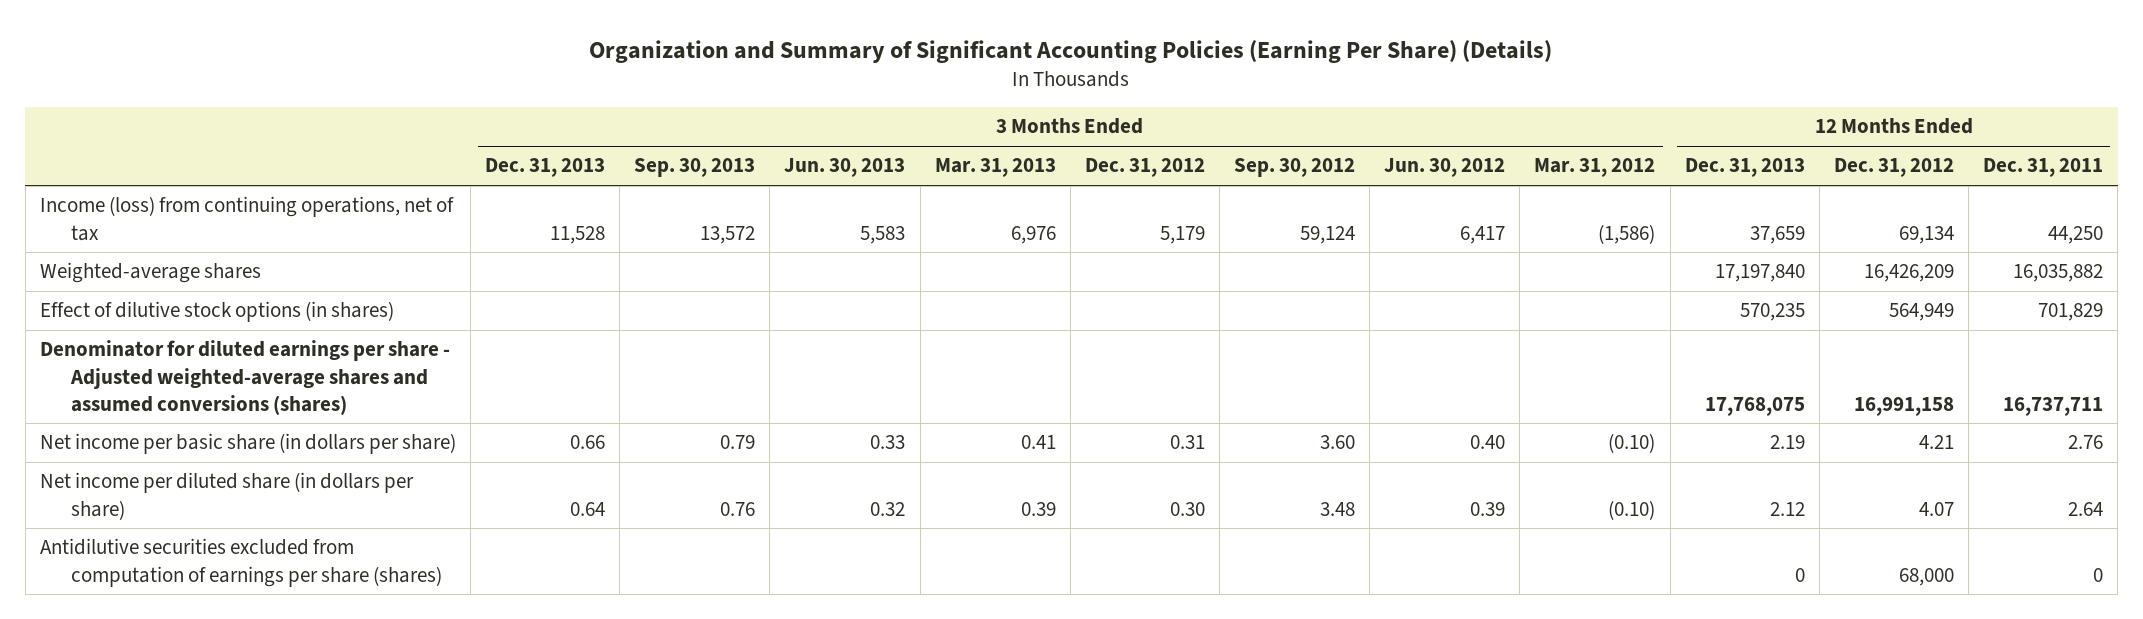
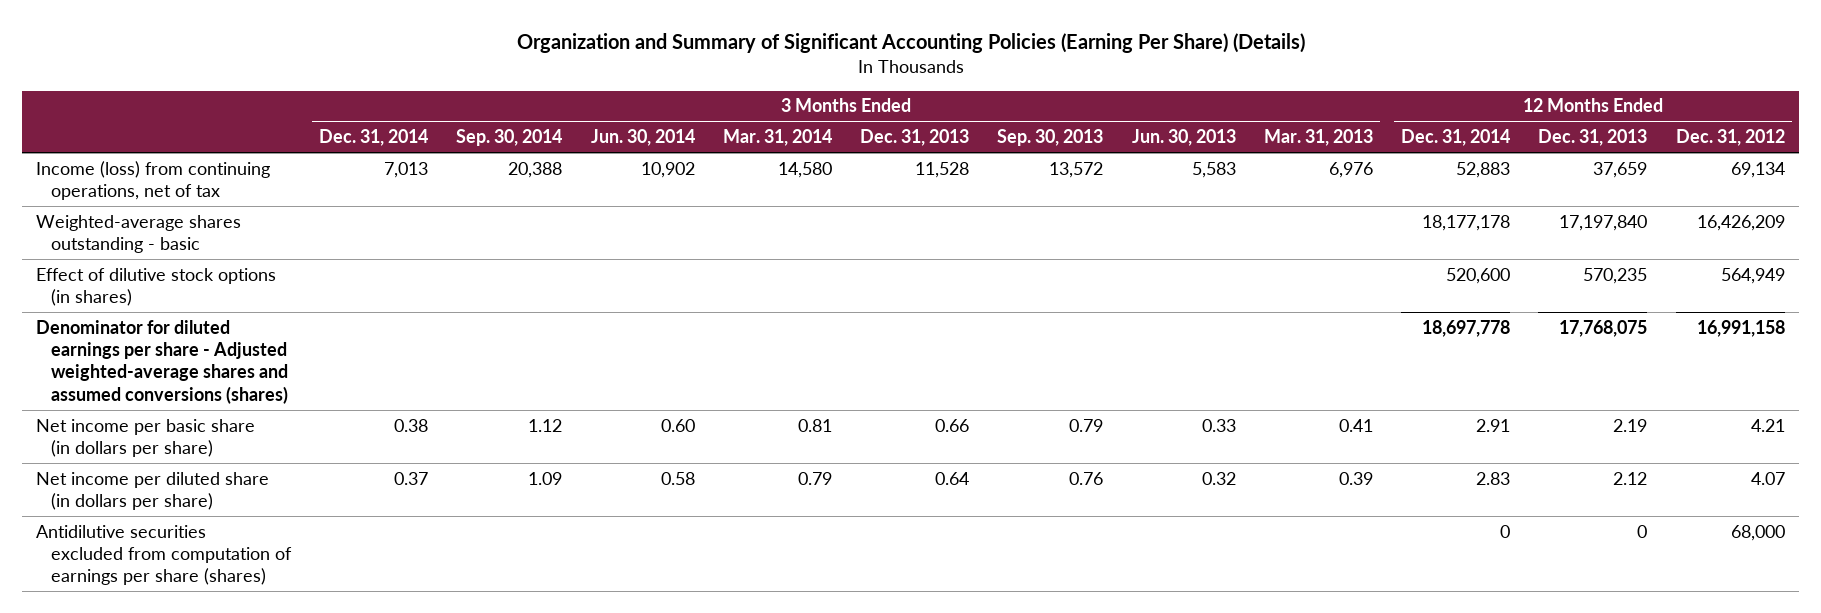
[1084,158,1205,178] Dec. 31, 2012 -> none
[1234,158,1356,178] Sep. 30, 2012 -> none
[1384,158,1506,178] Jun. 30, 2012 -> none
[1534,158,1656,178] Mar. 31, 2012 -> none
[1983,158,2104,178] Dec. 31, 2011 -> none
none -> [319,129,429,147] Dec. 31, 2014
none -> [456,129,563,147] Sep. 30, 2014
none -> [590,129,695,147] Jun. 30, 2014
none -> [722,129,832,147] Mar. 31, 2014
none -> [1401,129,1511,147] Dec. 31, 2014
[39,262,261,284] Weighted-average shares -> [36,214,242,253] Weighted-average shares outstanding - basic

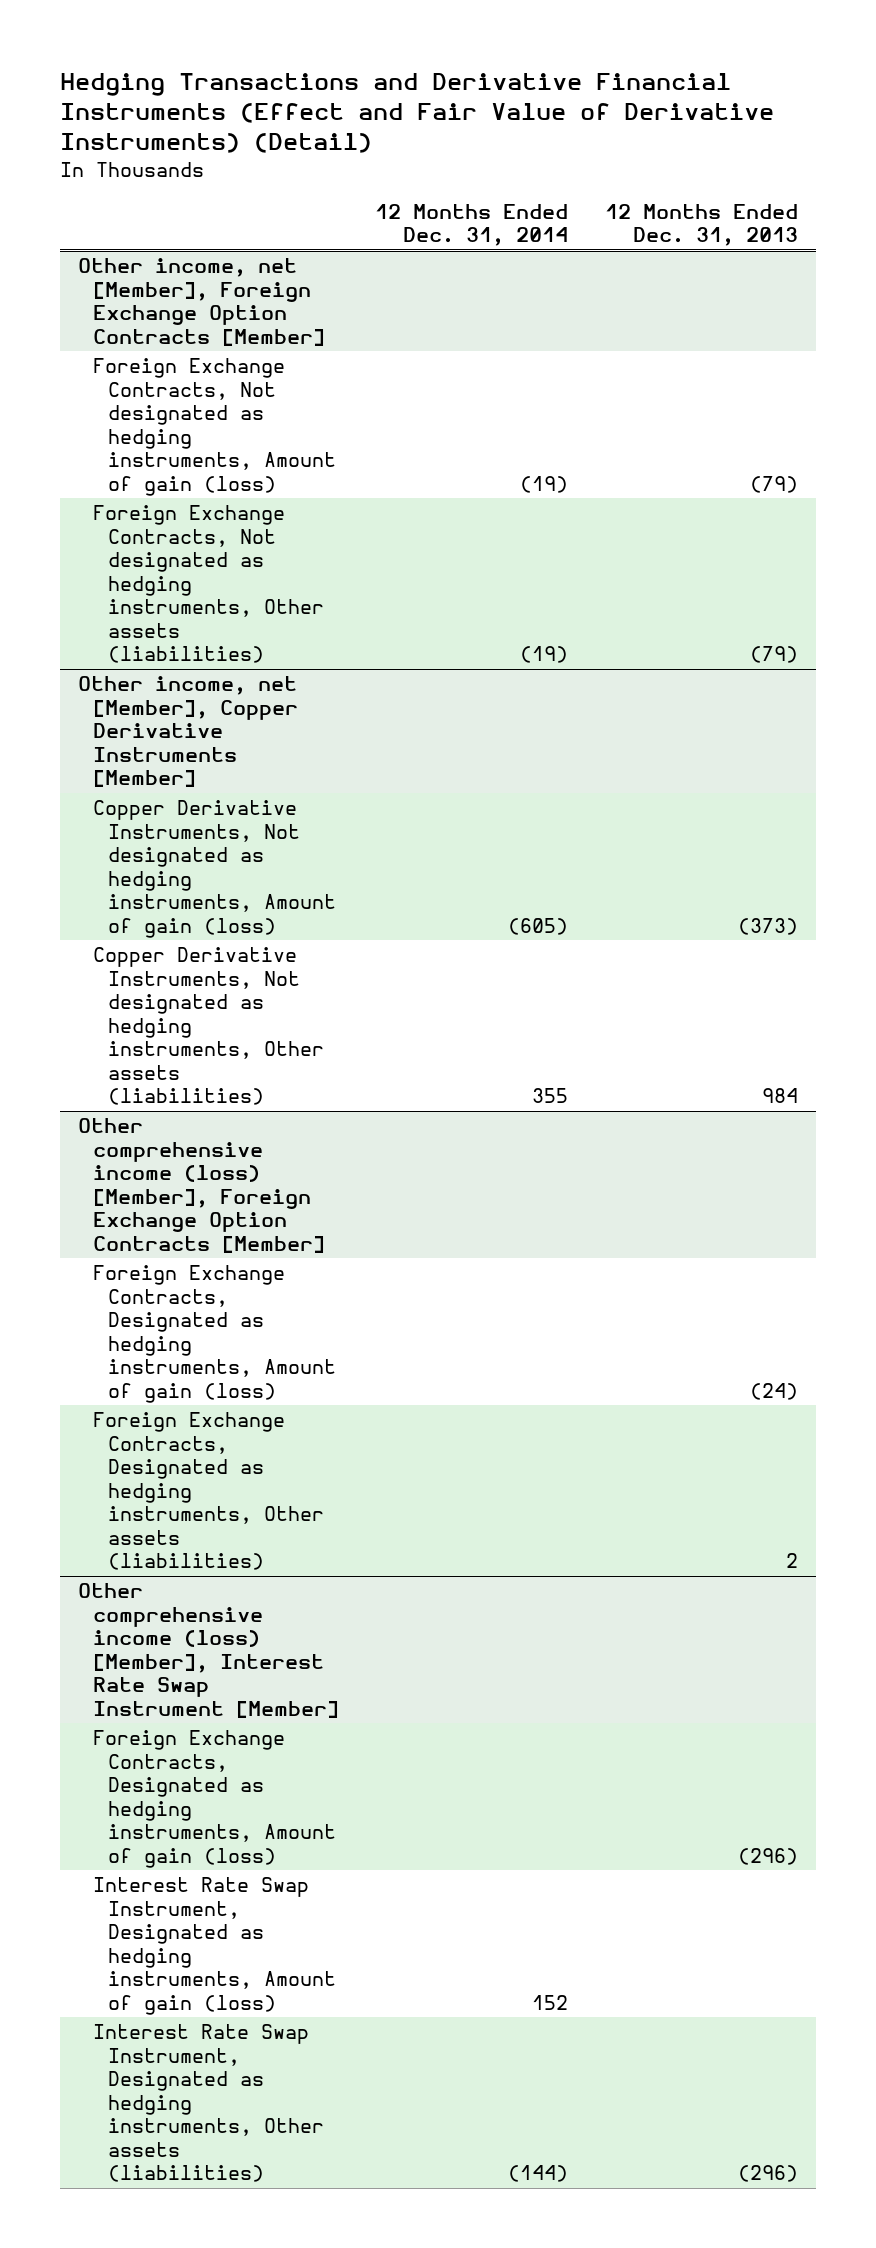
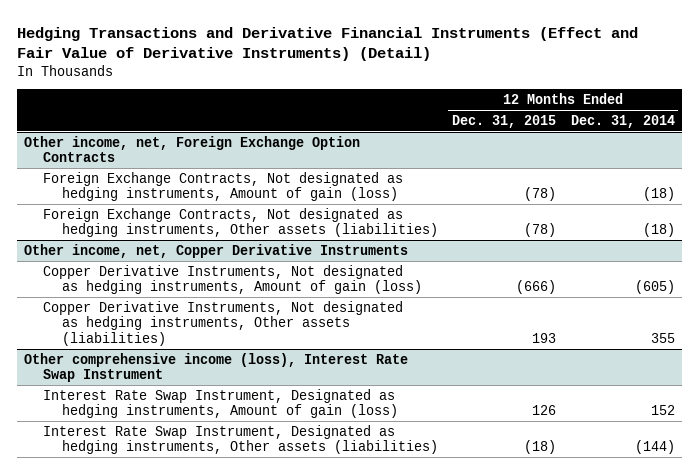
[604,203,798,247] 12 Months Ended Dec. 31, 2013 -> none
none -> [452,114,557,128] Dec. 31, 2015
[78,258,325,346] Other income, net [Member], Foreign Exchange Option Contracts [Member] -> [24,135,361,163] Other income, net, Foreign Exchange Option Contracts
[520,475,569,493] (19) -> [642,187,675,202] (18)
[520,646,569,664] (19) -> [642,223,675,238] (18)
[78,676,298,788] Other income, net [Member], Copper Derivative Instruments [Member] -> [24,243,409,258] Other income, net, Copper Derivative Instruments
[78,1118,325,1253] Other comprehensive income (loss) [Member], Foreign Exchange Option Contracts [Member] -> none
[92,1265,336,1403] Foreign Exchange Contracts, Designated as hedging instruments, Amount of gain (loss) -> none
[92,1412,324,1571] Foreign Exchange Contracts, Designated as hedging instruments, Other assets (liabilities) -> none
[92,1730,336,1868] Foreign Exchange Contracts, Designated as hedging instruments, Amount of gain (loss) -> none
[78,1583,339,1718] Other comprehensive income (loss) [Member], Interest Rate Swap Instrument [Member] -> [24,352,409,383] Other comprehensive income (loss), Interest Rate Swap Instrument

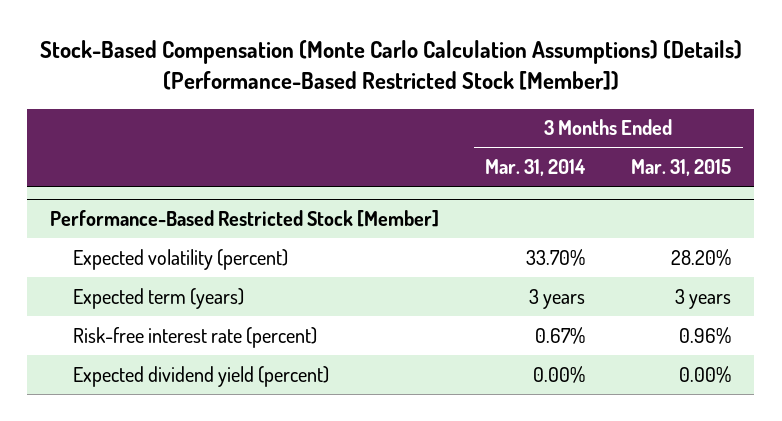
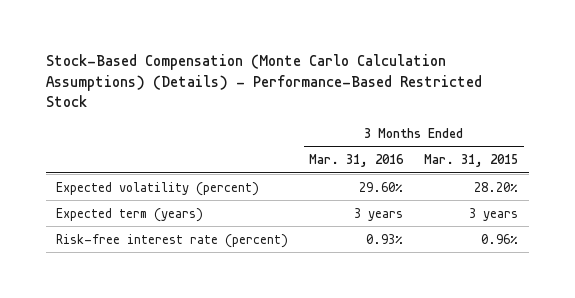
[39,40,742,90] Stock-Based Compensation (Monte Carlo Calculation Assumptions) (Details) (Performance-Based Restricted Stock [Member]) -> [45,54,482,108] Stock-Based Compensation (Monte Carlo Calculation Assumptions) (Details) - Performance-Based Restricted Stock
[485,159,587,177] Mar. 31, 2014 -> none
none -> [309,154,405,168] Mar. 31, 2016
[50,210,440,228] Performance-Based Restricted Stock [Member] -> none
[73,365,330,387] Expected dividend yield (percent) -> none

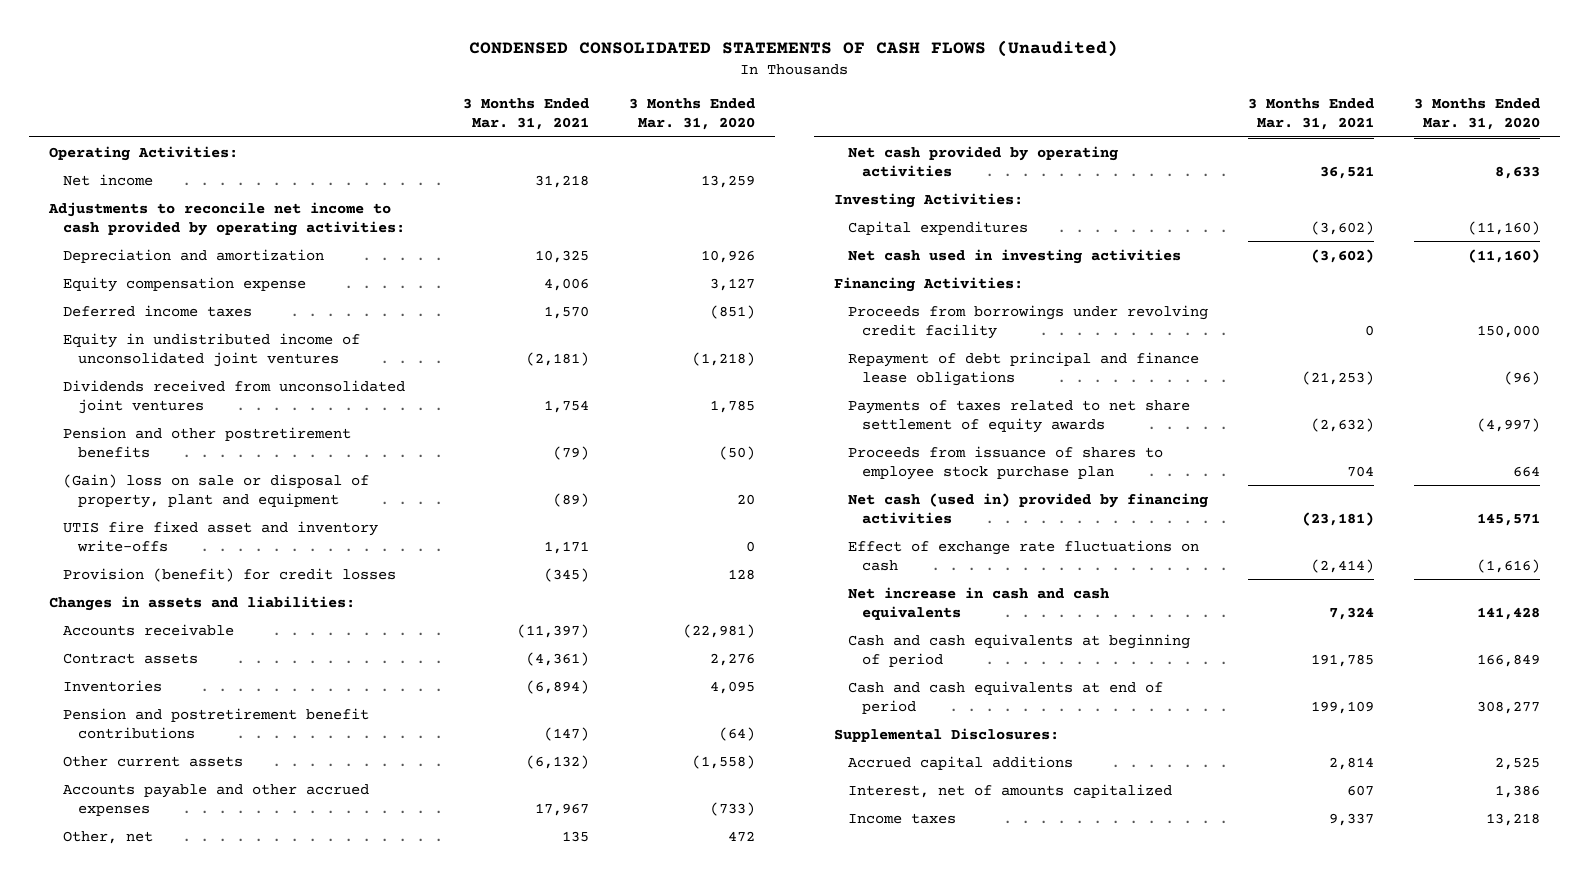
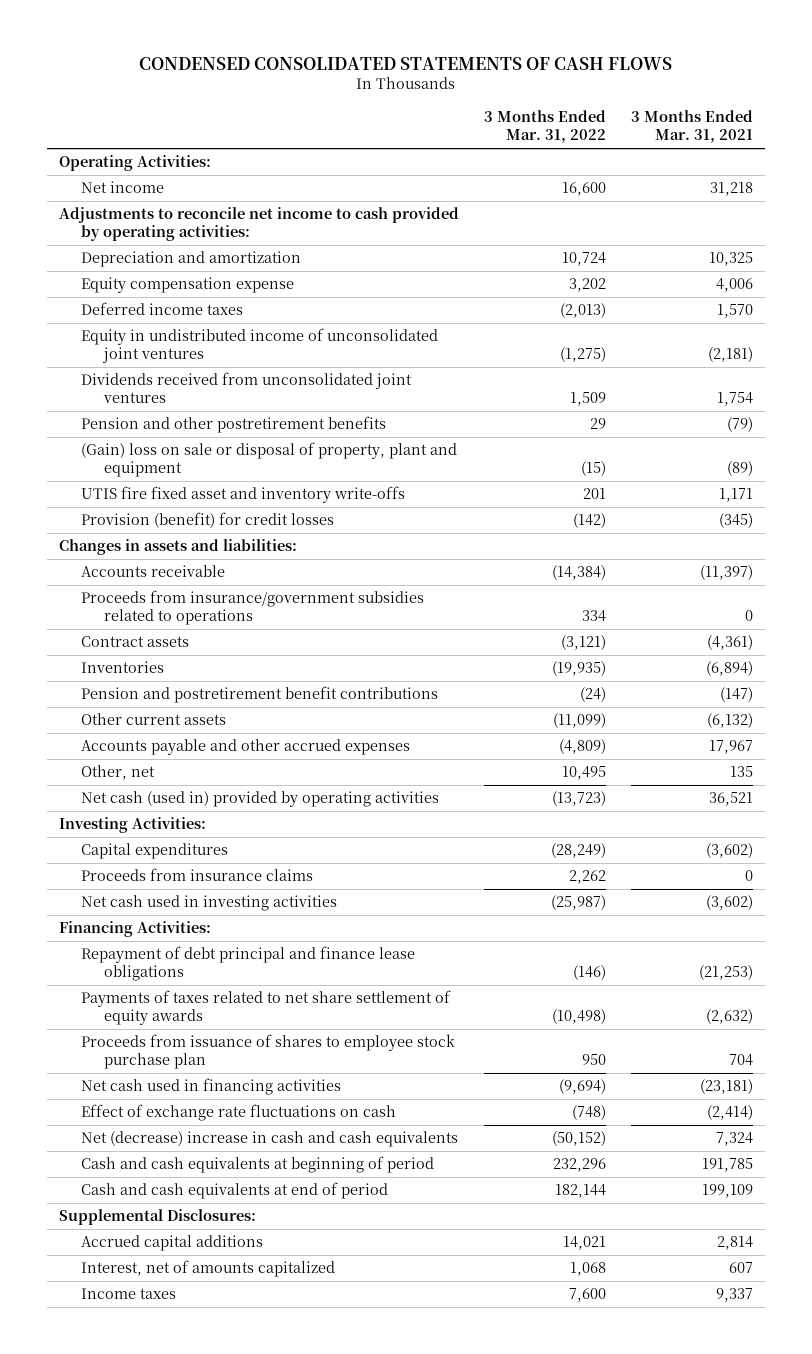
[469,39,1119,57] CONDENSED CONSOLIDATED STATEMENTS OF CASH FLOWS (Unaudited) -> [138,56,672,70] CONDENSED CONSOLIDATED STATEMENTS OF CASH FLOWS
[628,98,755,130] 3 Months Ended Mar. 31, 2020 -> none
none -> [483,110,606,144] 3 Months Ended Mar. 31, 2022
none -> [81,590,425,626] Proceeds from insurance/government subsidies related to operations
[847,145,1118,177] Net cash provided by operating activities -> [81,791,440,808] Net cash (used in) provided by operating activities
none -> [81,868,314,882] Proceeds from insurance claims
[847,304,1208,339] Proceeds from borrowings under revolving credit facility -> none
[847,492,1208,524] Net cash (used in) provided by financing activities -> [81,1078,342,1096] Net cash used in financing activities
[847,586,1109,620] Net increase in cash and cash equivalents -> [81,1131,459,1148] Net (decrease) increase in cash and cash equivalents

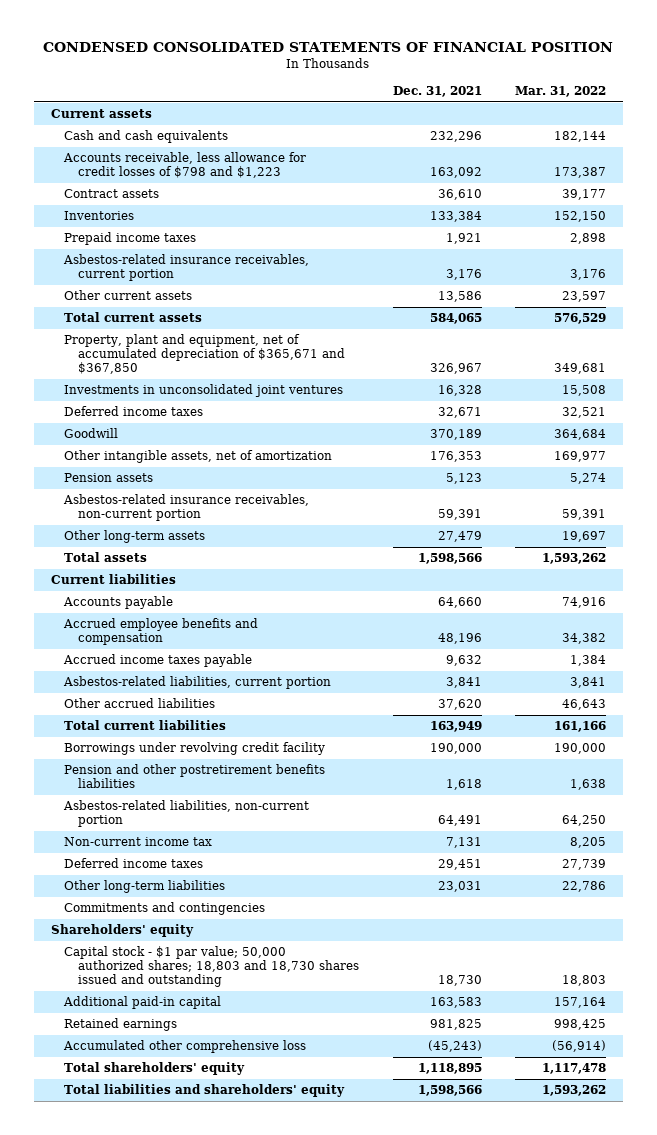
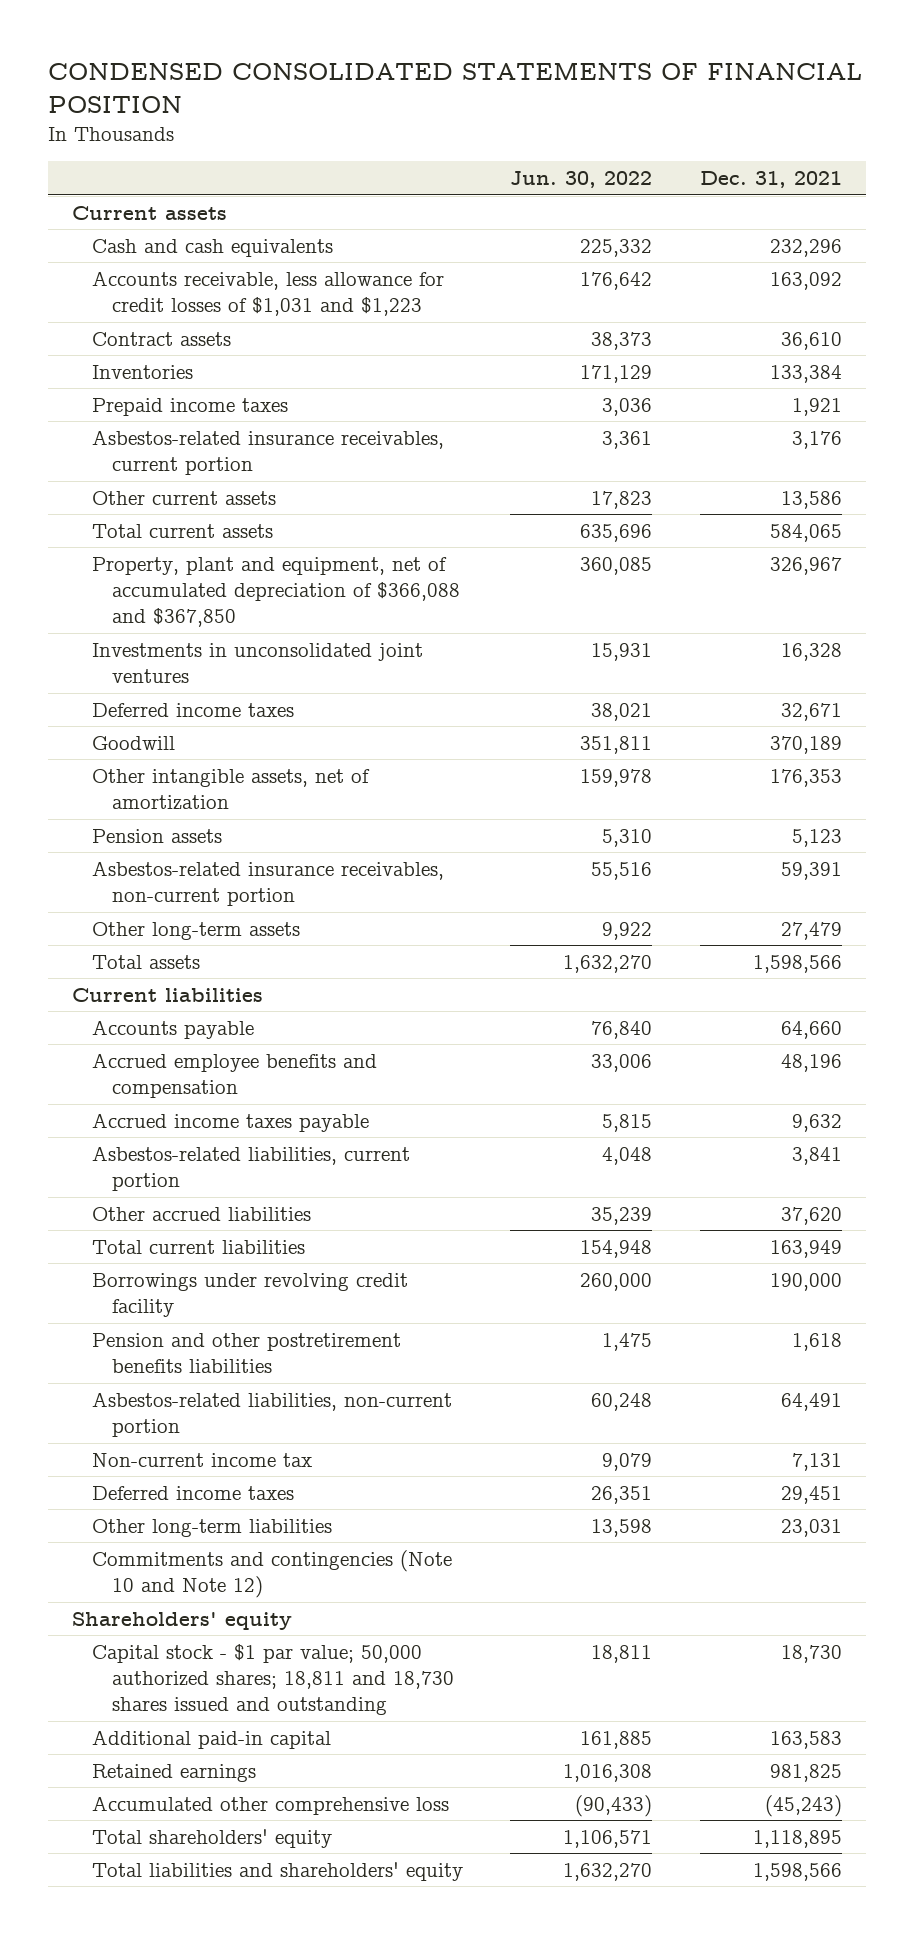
[514,86,606,98] Mar. 31, 2022 -> none
none -> [510,171,653,189] Jun. 30, 2022
[63,152,307,179] Accounts receivable, less allowance for credit losses of $798 and $1,223 -> [91,270,444,316] Accounts receivable, less allowance for credit losses of $1,031 and $1,223
[64,334,346,374] Property, plant and equipment, net of accumulated depreciation of $365,671 and $367,850 -> [91,556,460,628] Property, plant and equipment, net of accumulated depreciation of $366,088 and $367,850
[64,902,266,916] Commitments and contingencies -> [91,1549,452,1598] Commitments and contingencies (Note 10 and Note 12)
[64,946,360,987] Capital stock - $1 par value; 50,000 authorized shares; 18,803 and 18,730 shares issued and outstanding -> [91,1643,454,1716] Capital stock - $1 par value; 50,000 authorized shares; 18,811 and 18,730 shares issued and outstanding

